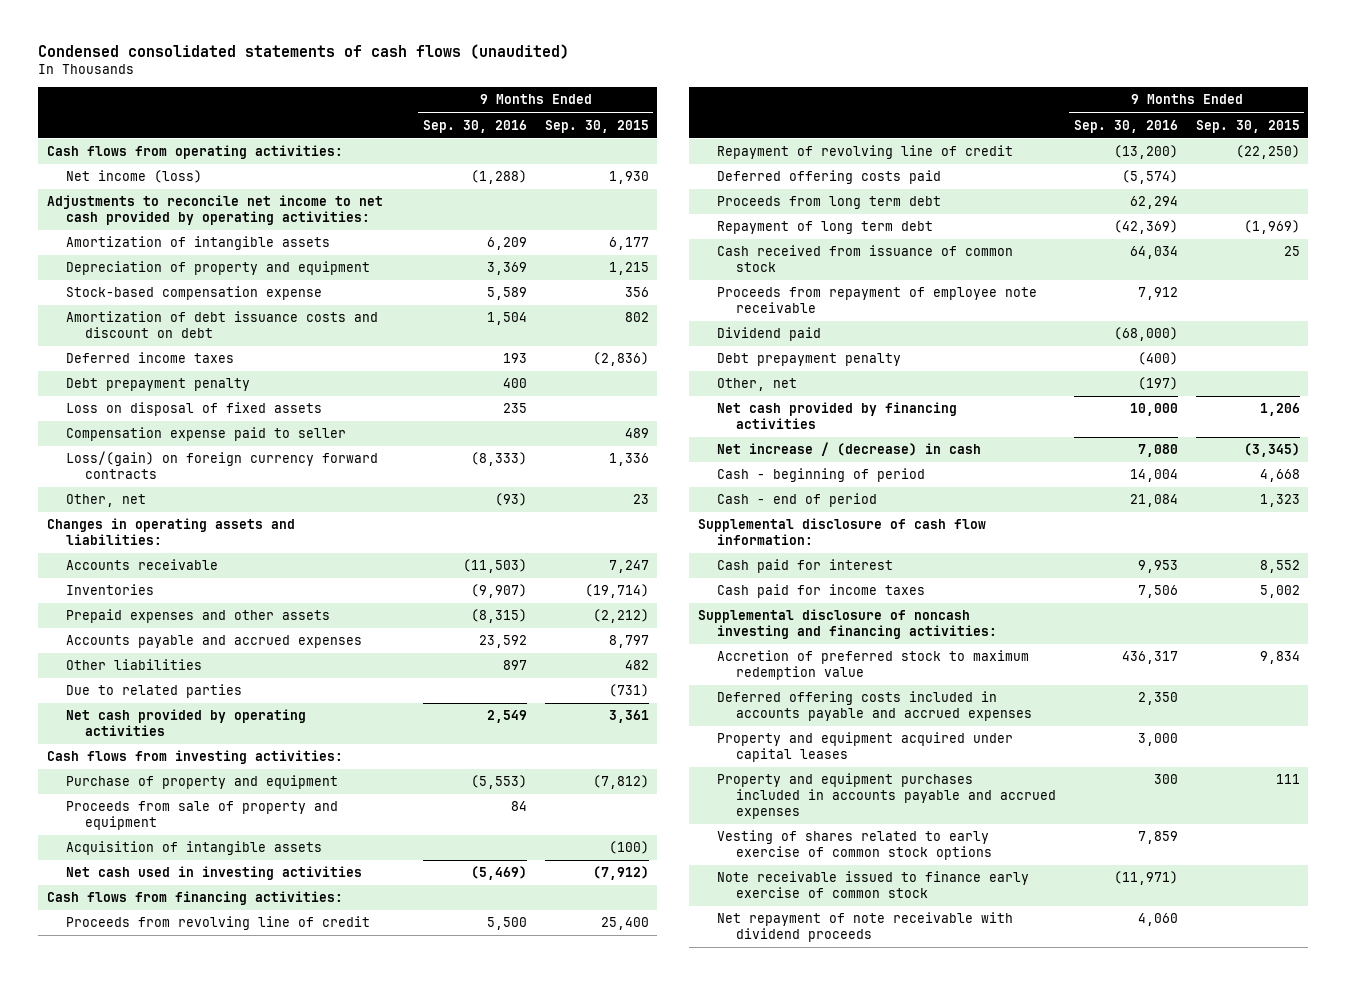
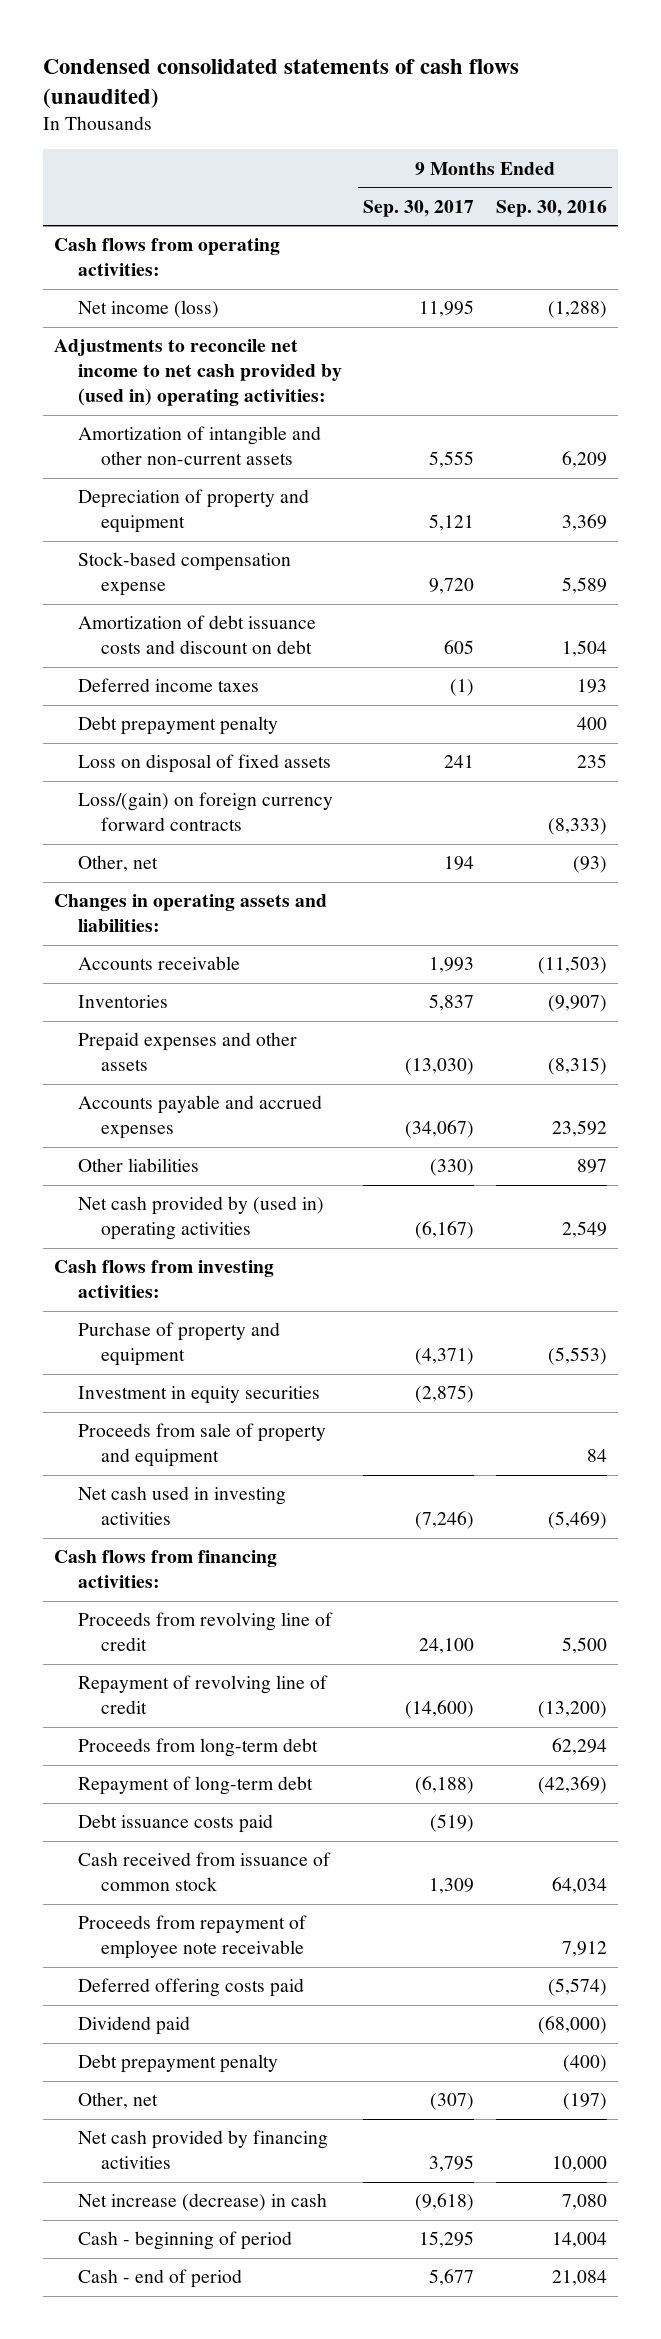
[544,119,649,133] Sep. 30, 2015 -> none
none -> [363,199,475,217] Sep. 30, 2017
[46,195,383,226] Adjustments to reconcile net income to net cash provided by operating activities: -> [54,339,342,407] Adjustments to reconcile net income to net cash provided by (used in) operating activities:
[65,236,330,251] Amortization of intangible assets -> [77,426,321,466] Amortization of intangible and other non-current assets
[65,427,346,442] Compensation expense paid to seller -> none
[65,684,242,699] Due to related parties -> none
[65,709,306,737] Net cash provided by operating activities -> [77,1196,324,1241] Net cash provided by (used in) operating activities
none -> [77,1386,320,1405] Investment in equity securities
[65,841,322,856] Acquisition of intangible assets -> none
[716,196,941,210] Proceeds from long term debt -> [77,1738,318,1758] Proceeds from long-term debt
[716,221,933,235] Repayment of long term debt -> [77,1776,313,1796] Repayment of long-term debt
none -> [77,1814,273,1834] Debt issuance costs paid
[716,170,941,185] Deferred offering costs paid -> [77,1978,304,1998] Deferred offering costs paid
[716,442,981,457] Net increase / (decrease) in cash -> [77,2193,327,2212] Net increase (decrease) in cash
[697,518,986,546] Supplemental disclosure of cash flow information: -> none
[716,559,893,574] Cash paid for interest -> none
[716,584,925,599] Cash paid for income taxes -> none
[697,609,997,640] Supplemental disclosure of noncash investing and financing activities: -> none
[716,650,1029,681] Accretion of preferred stock to maximum redemption value -> none
[716,691,1033,722] Deferred offering costs included in accounts payable and accrued expenses -> none
[716,732,1013,763] Property and equipment acquired under capital leases -> none
[716,773,1057,819] Property and equipment purchases included in accounts payable and accrued expenses -> none
[716,830,993,861] Vesting of shares related to early exercise of common stock options -> none
[716,871,1029,899] Note receivable issued to finance early exercise of common stock -> none
[716,912,1013,943] Net repayment of note receivable with dividend proceeds -> none

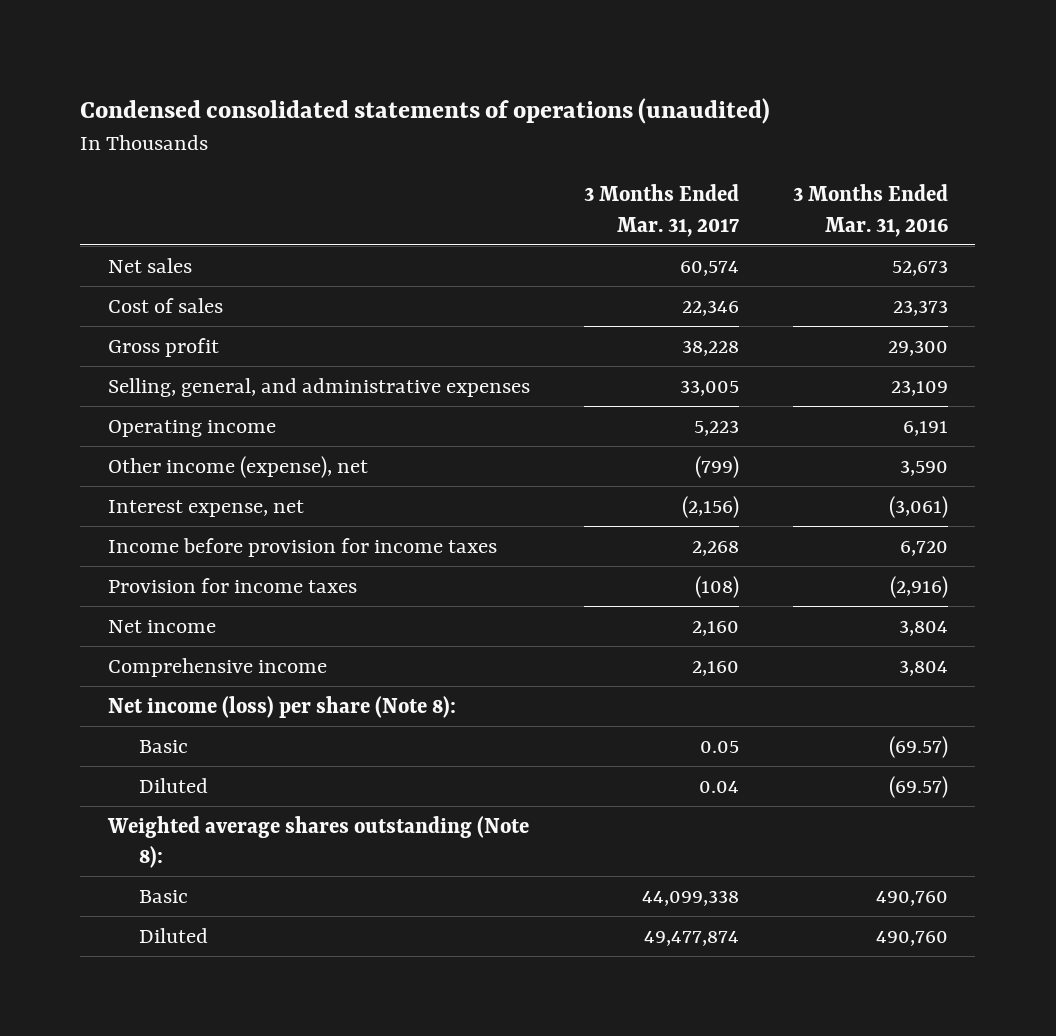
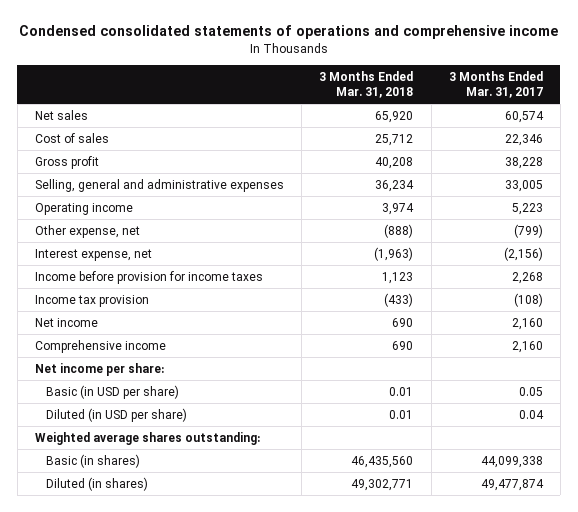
[80,97,771,124] Condensed consolidated statements of operations (unaudited) -> [18,25,558,40] Condensed consolidated statements of operations and comprehensive income
[793,184,949,237] 3 Months Ended Mar. 31, 2016 -> none
none -> [319,70,414,99] 3 Months Ended Mar. 31, 2018
[107,377,530,397] Selling, general, and administrative expenses -> [35,178,285,192] Selling, general and administrative expenses
[107,455,368,478] Other income (expense), net -> [35,224,141,238] Other expense, net
[107,577,357,593] Provision for income taxes -> [35,294,150,307] Income tax provision
[107,695,456,718] Net income (loss) per share (Note 8): -> [35,362,165,376] Net income per share:
[138,739,188,753] Basic -> [46,384,180,399] Basic (in USD per share)
[138,777,208,793] Diluted -> [46,407,188,422] Diluted (in USD per share)
[106,815,529,869] Weighted average shares outstanding (Note 8): -> [35,431,261,445] Weighted average shares outstanding:
[138,889,188,903] Basic -> [46,453,141,468] Basic (in shares)
[138,927,208,943] Diluted -> [46,476,149,491] Diluted (in shares)

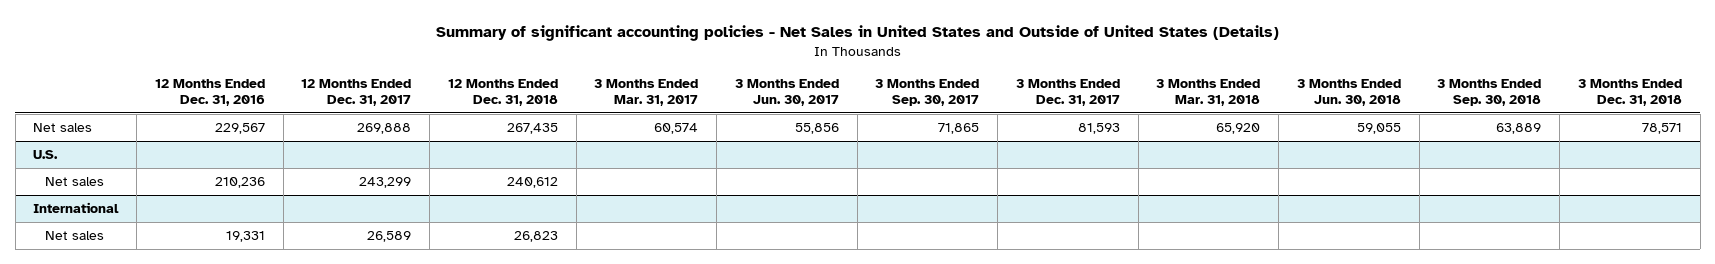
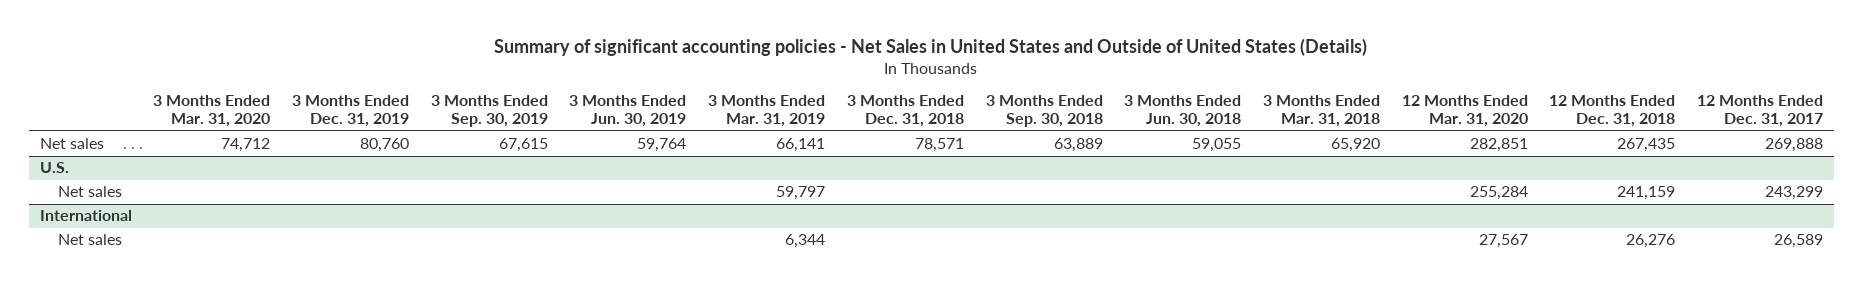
[154,78,265,107] 12 Months Ended Dec. 31, 2016 -> none
[594,78,699,107] 3 Months Ended Mar. 31, 2017 -> none
[734,78,839,107] 3 Months Ended Jun. 30, 2017 -> none
[875,78,980,107] 3 Months Ended Sep. 30, 2017 -> none
[1015,78,1120,107] 3 Months Ended Dec. 31, 2017 -> none
none -> [153,95,271,128] 3 Months Ended Mar. 31, 2020
none -> [292,95,410,128] 3 Months Ended Dec. 31, 2019
none -> [430,95,548,128] 3 Months Ended Sep. 30, 2019
none -> [569,95,687,128] 3 Months Ended Jun. 30, 2019
none -> [708,95,826,128] 3 Months Ended Mar. 31, 2019
none -> [1401,95,1528,128] 12 Months Ended Mar. 31, 2020
[506,177,558,189] 240,612 -> [1617,186,1676,201] 241,159
[513,231,558,243] 26,823 -> [1626,234,1676,249] 26,276

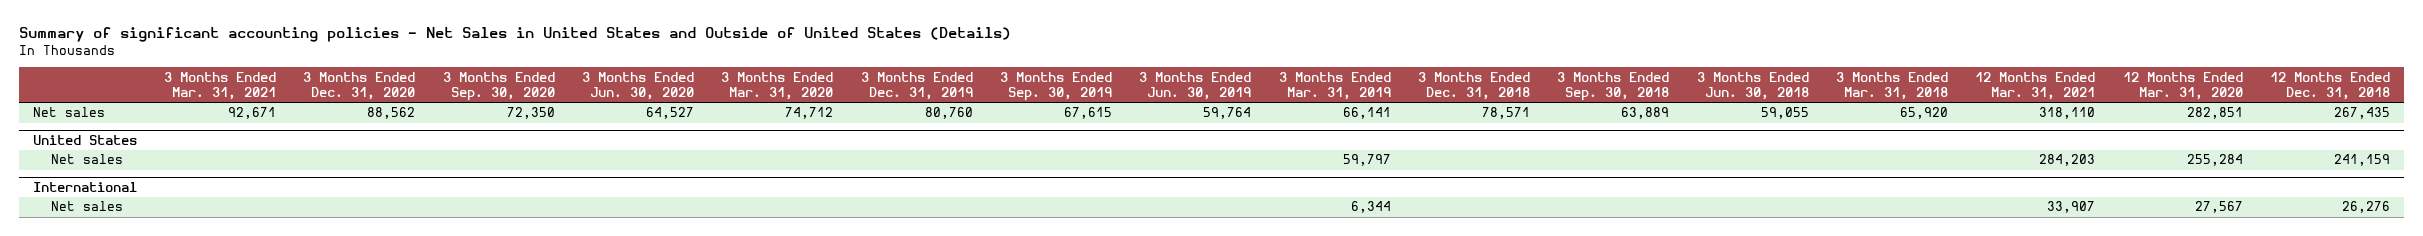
[1696,95,1823,128] 12 Months Ended Dec. 31, 2017 -> none
none -> [164,71,277,101] 3 Months Ended Mar. 31, 2021
none -> [303,71,416,101] 3 Months Ended Dec. 31, 2020
none -> [442,71,555,102] 3 Months Ended Sep. 30, 2020
none -> [582,71,695,101] 3 Months Ended Jun. 30, 2020
none -> [1975,71,2096,101] 12 Months Ended Mar. 31, 2021
[39,162,69,174] U.S. -> [32,135,137,146] United States

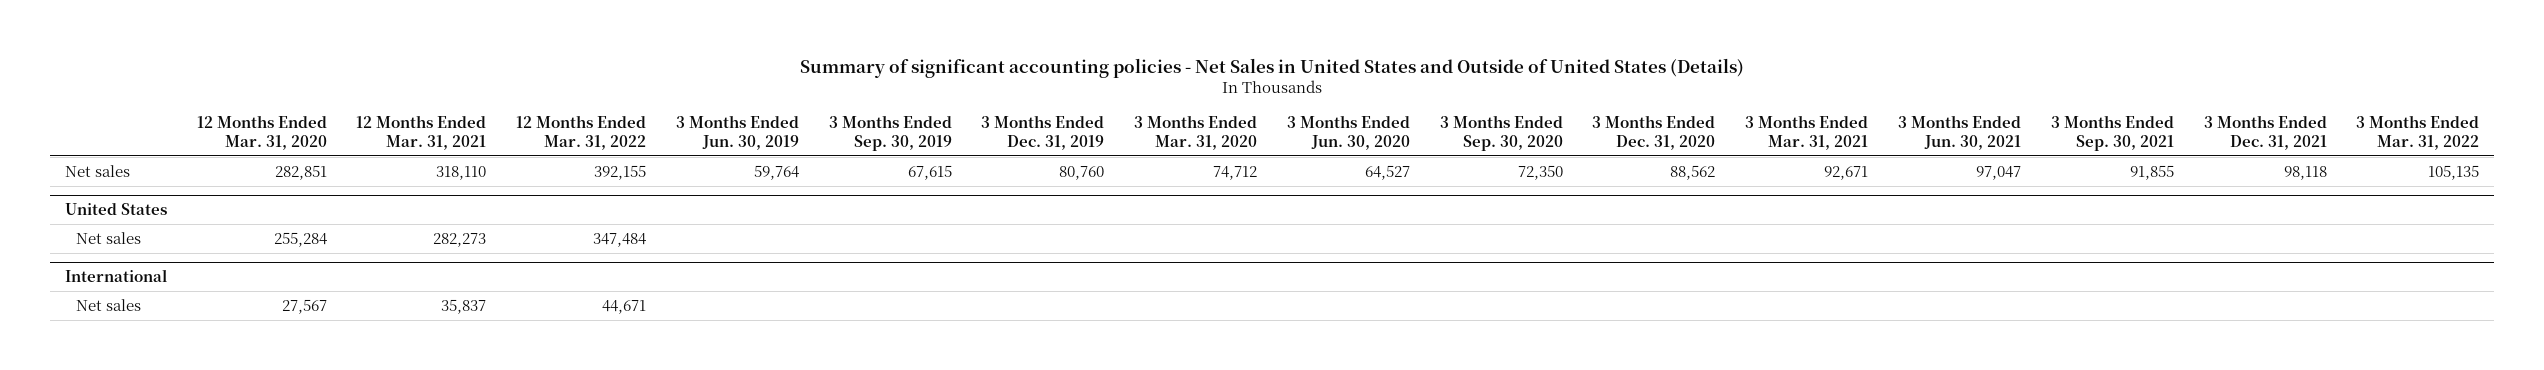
[1278,71,1391,101] 3 Months Ended Mar. 31, 2019 -> none
[1418,71,1531,101] 3 Months Ended Dec. 31, 2018 -> none
[1557,71,1670,102] 3 Months Ended Sep. 30, 2018 -> none
[1696,71,1809,101] 3 Months Ended Jun. 30, 2018 -> none
[1836,71,1949,101] 3 Months Ended Mar. 31, 2018 -> none
[2270,71,2391,101] 12 Months Ended Dec. 31, 2018 -> none
none -> [516,115,647,150] 12 Months Ended Mar. 31, 2022
none -> [1898,115,2022,150] 3 Months Ended Jun. 30, 2021
none -> [2050,115,2174,151] 3 Months Ended Sep. 30, 2021
none -> [2203,115,2327,150] 3 Months Ended Dec. 31, 2021
none -> [2356,115,2480,150] 3 Months Ended Mar. 31, 2022
[2039,154,2096,167] 284,203 -> [433,232,487,247] 282,273
[2047,201,2096,214] 33,907 -> [441,298,487,314] 35,837

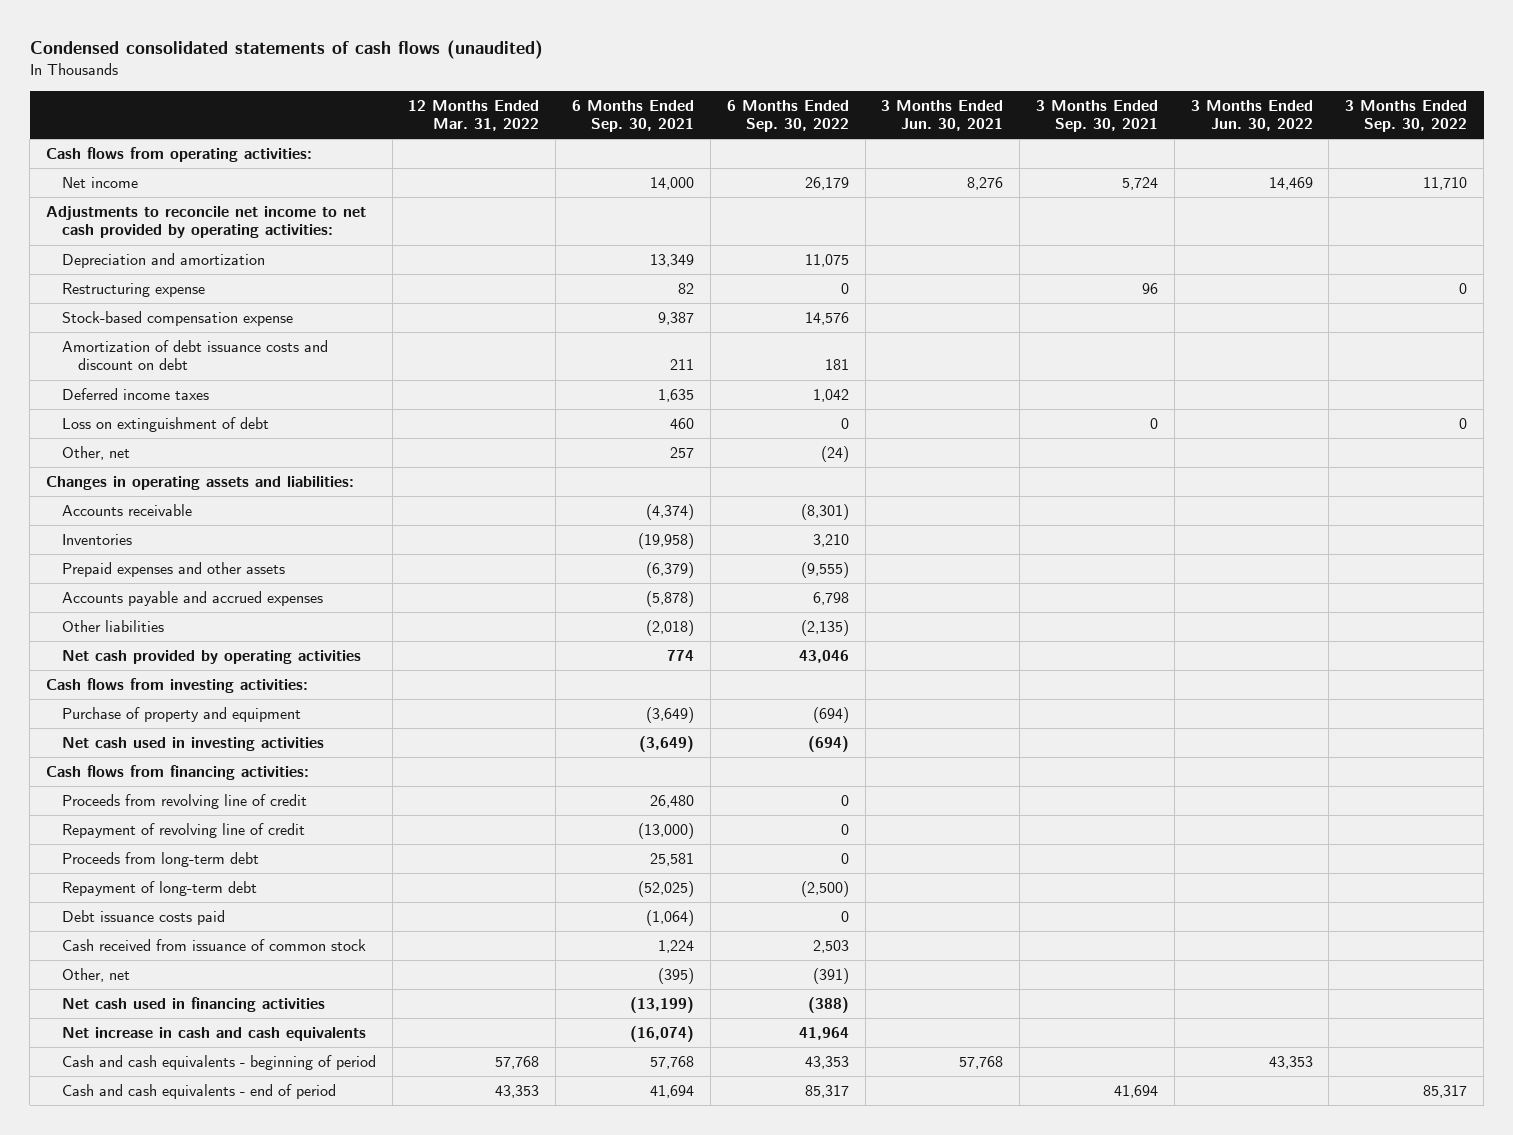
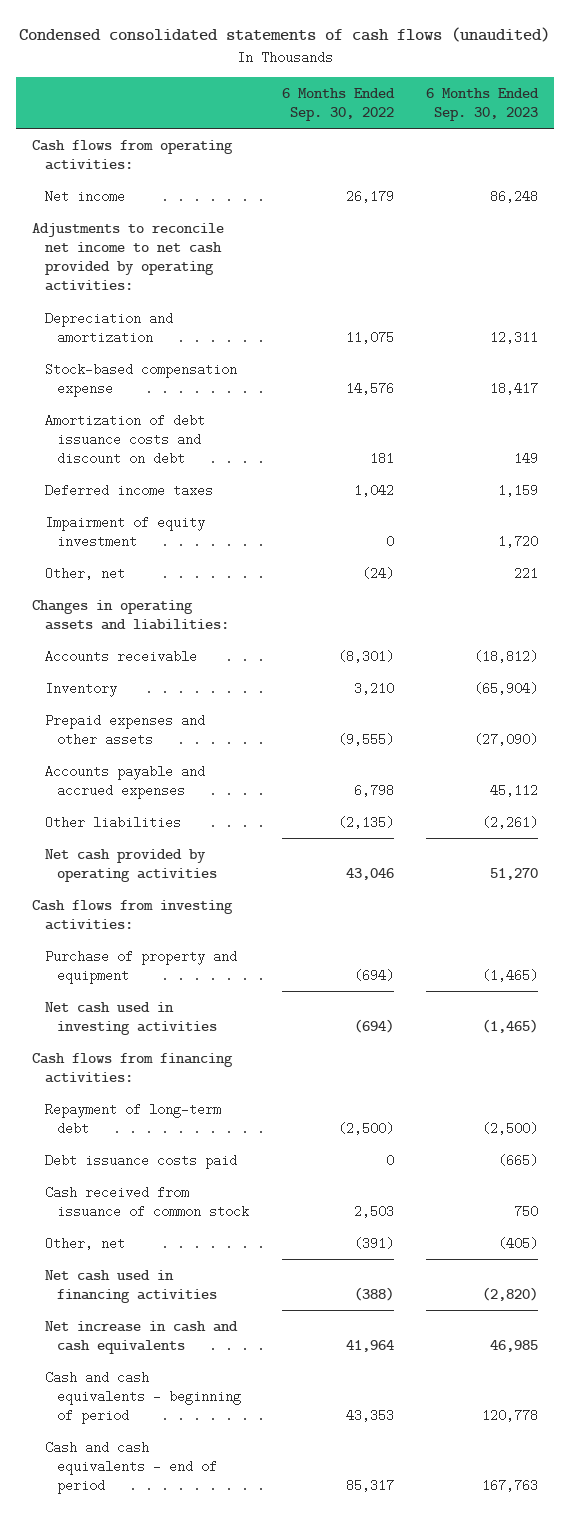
[408,99,540,132] 12 Months Ended Mar. 31, 2022 -> none
[572,99,695,133] 6 Months Ended Sep. 30, 2021 -> none
[881,99,1004,132] 3 Months Ended Jun. 30, 2021 -> none
[1035,99,1158,133] 3 Months Ended Sep. 30, 2021 -> none
[1190,99,1313,132] 3 Months Ended Jun. 30, 2022 -> none
[1345,99,1468,133] 3 Months Ended Sep. 30, 2022 -> none
none -> [426,88,540,122] 6 Months Ended Sep. 30, 2023
[61,283,205,298] Restructuring expense -> none
[61,417,269,433] Loss on extinguishment of debt -> none
none -> [44,515,205,548] Impairment of equity investment
[61,534,132,546] Inventories -> [44,681,117,697] Inventory
[61,794,307,810] Proceeds from revolving line of credit -> none
[61,823,305,839] Repayment of revolving line of credit -> none
[61,852,259,868] Proceeds from long-term debt -> none

